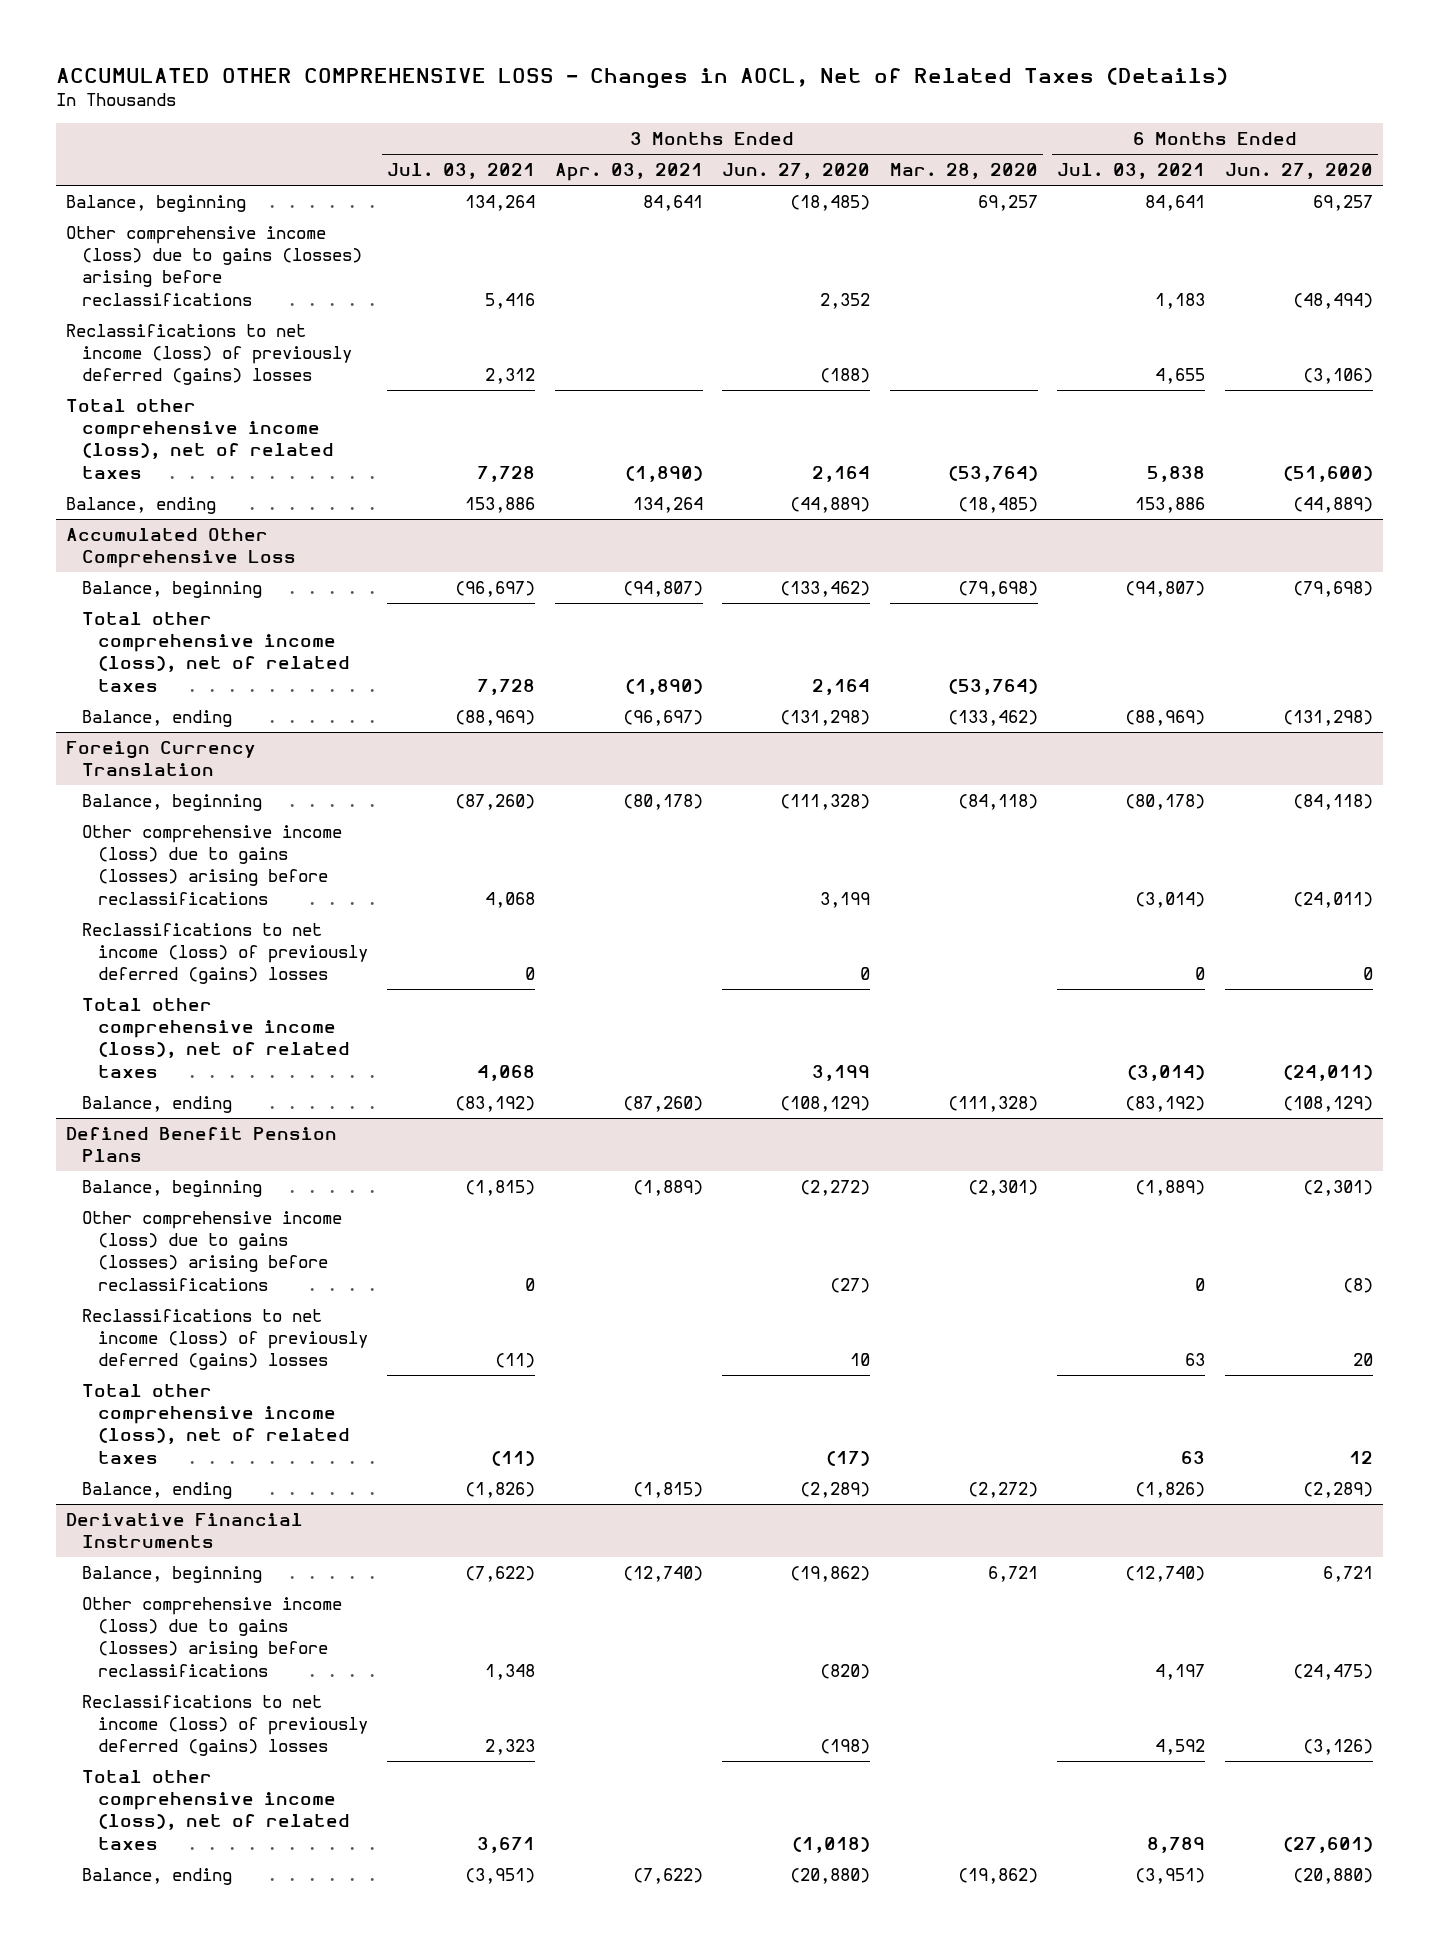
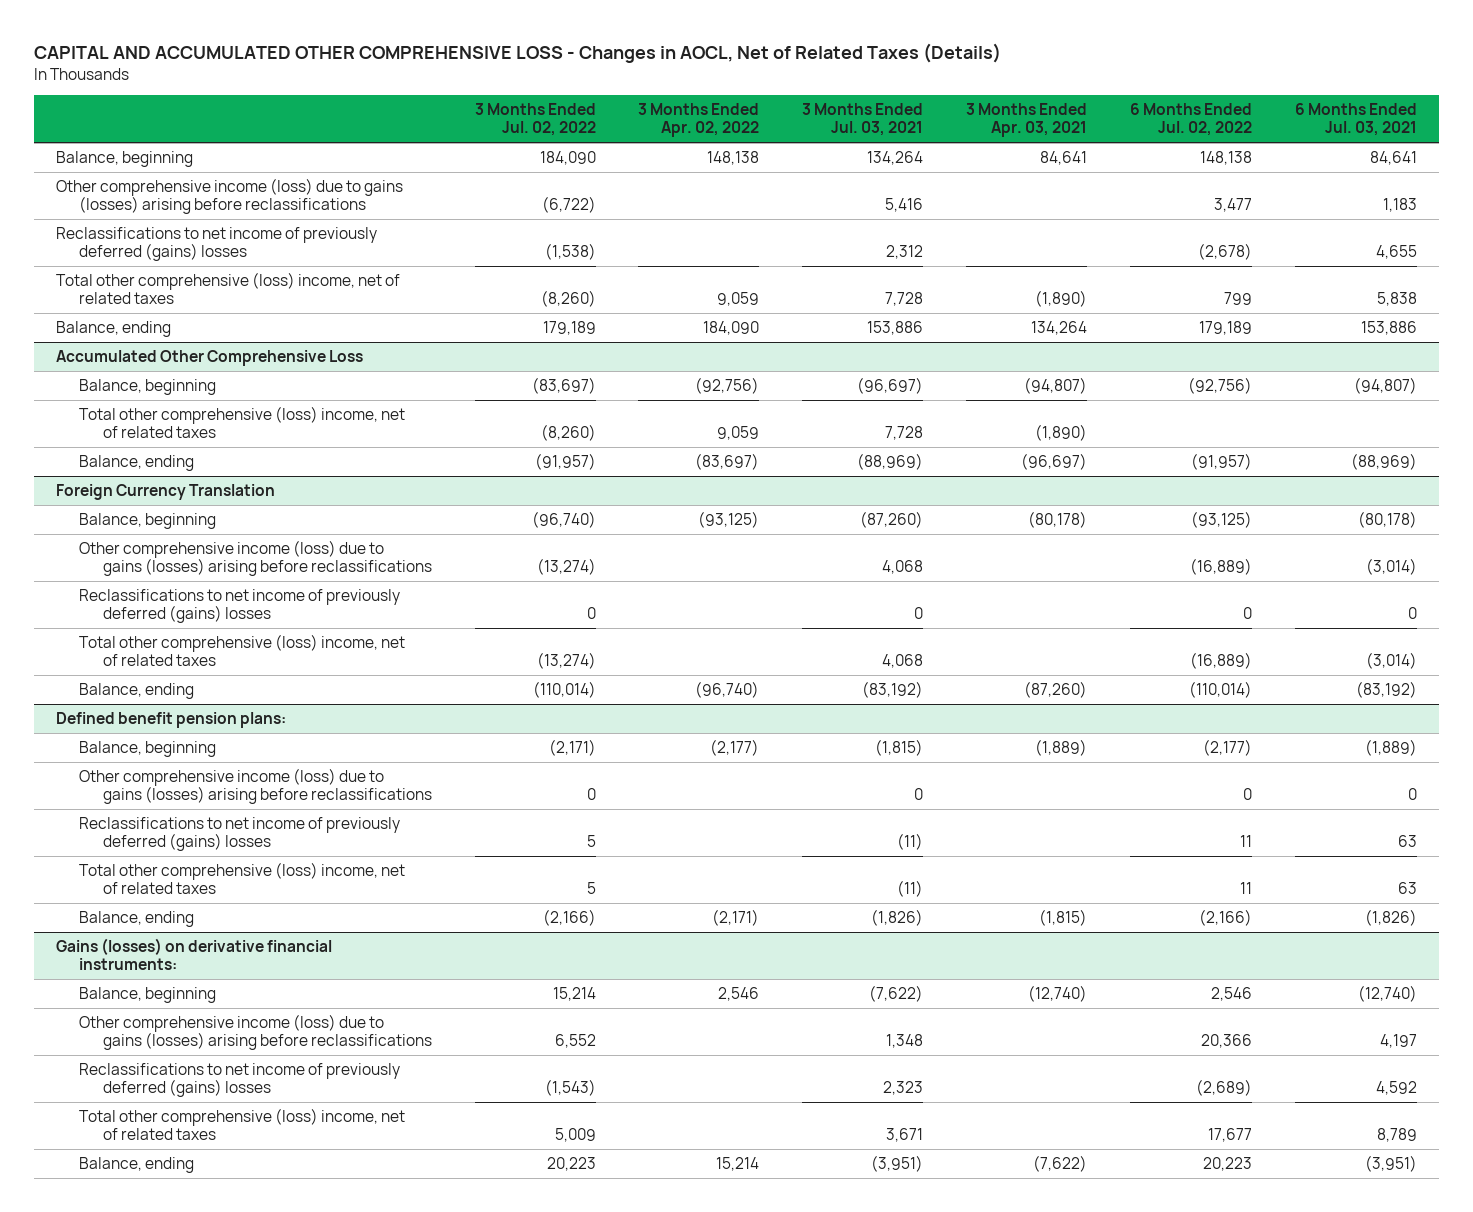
[56,66,1229,88] ACCUMULATED OTHER COMPREHENSIVE LOSS - Changes in AOCL, Net of Related Taxes (Details) -> [34,42,1002,63] CAPITAL AND ACCUMULATED OTHER COMPREHENSIVE LOSS - Changes in AOCL, Net of Related Taxes (Details)
[722,163,871,180] Jun. 27, 2020 -> none
[889,163,1038,180] Mar. 28, 2020 -> none
[1224,163,1373,180] Jun. 27, 2020 -> none
none -> [474,103,596,137] 3 Months Ended Jul. 02, 2022
none -> [638,103,760,138] 3 Months Ended Apr. 02, 2022
none -> [1130,103,1253,137] 6 Months Ended Jul. 02, 2022
[65,324,352,386] Reclassifications to net income (loss) of previously deferred (gains) losses -> [55,227,377,262] Reclassifications to net income of previously deferred (gains) losses
[65,399,334,479] Total other comprehensive income (loss), net of related taxes -> [55,272,400,305] Total other comprehensive (loss) income, net of related taxes
[81,612,350,692] Total other comprehensive income (loss), net of related taxes -> [79,406,406,439] Total other comprehensive (loss) income, net of related taxes
[81,923,368,985] Reclassifications to net income (loss) of previously deferred (gains) losses -> [79,589,401,624] Reclassifications to net income of previously deferred (gains) losses
[81,998,350,1078] Total other comprehensive income (loss), net of related taxes -> [79,634,406,667] Total other comprehensive (loss) income, net of related taxes
[65,1127,337,1163] Defined Benefit Pension Plans -> [55,712,286,729] Defined benefit pension plans:
[81,1309,368,1371] Reclassifications to net income (loss) of previously deferred (gains) losses -> [79,817,401,852] Reclassifications to net income of previously deferred (gains) losses
[81,1384,350,1464] Total other comprehensive income (loss), net of related taxes -> [79,862,406,895] Total other comprehensive (loss) income, net of related taxes
[65,1513,303,1549] Derivative Financial Instruments -> [55,938,332,971] Gains (losses) on derivative financial instruments:
[81,1695,368,1757] Reclassifications to net income (loss) of previously deferred (gains) losses -> [79,1063,401,1098] Reclassifications to net income of previously deferred (gains) losses
[81,1770,350,1850] Total other comprehensive income (loss), net of related taxes -> [79,1108,406,1141] Total other comprehensive (loss) income, net of related taxes

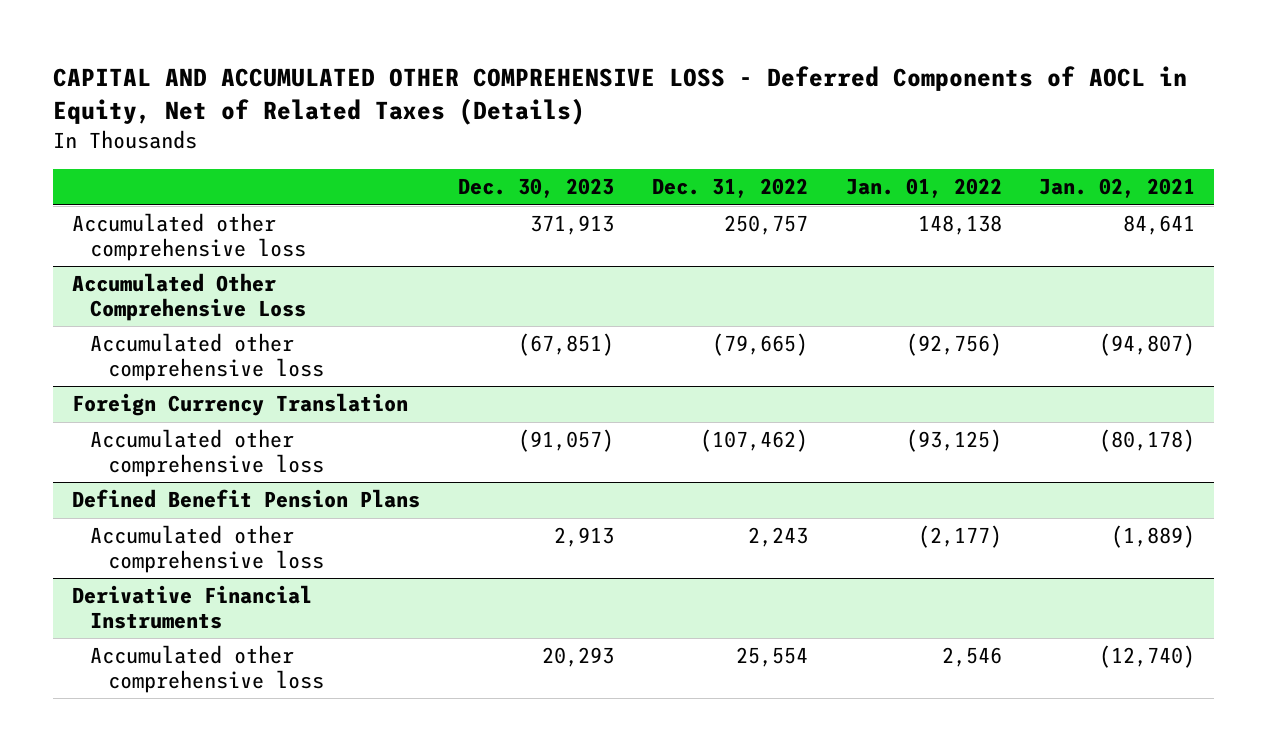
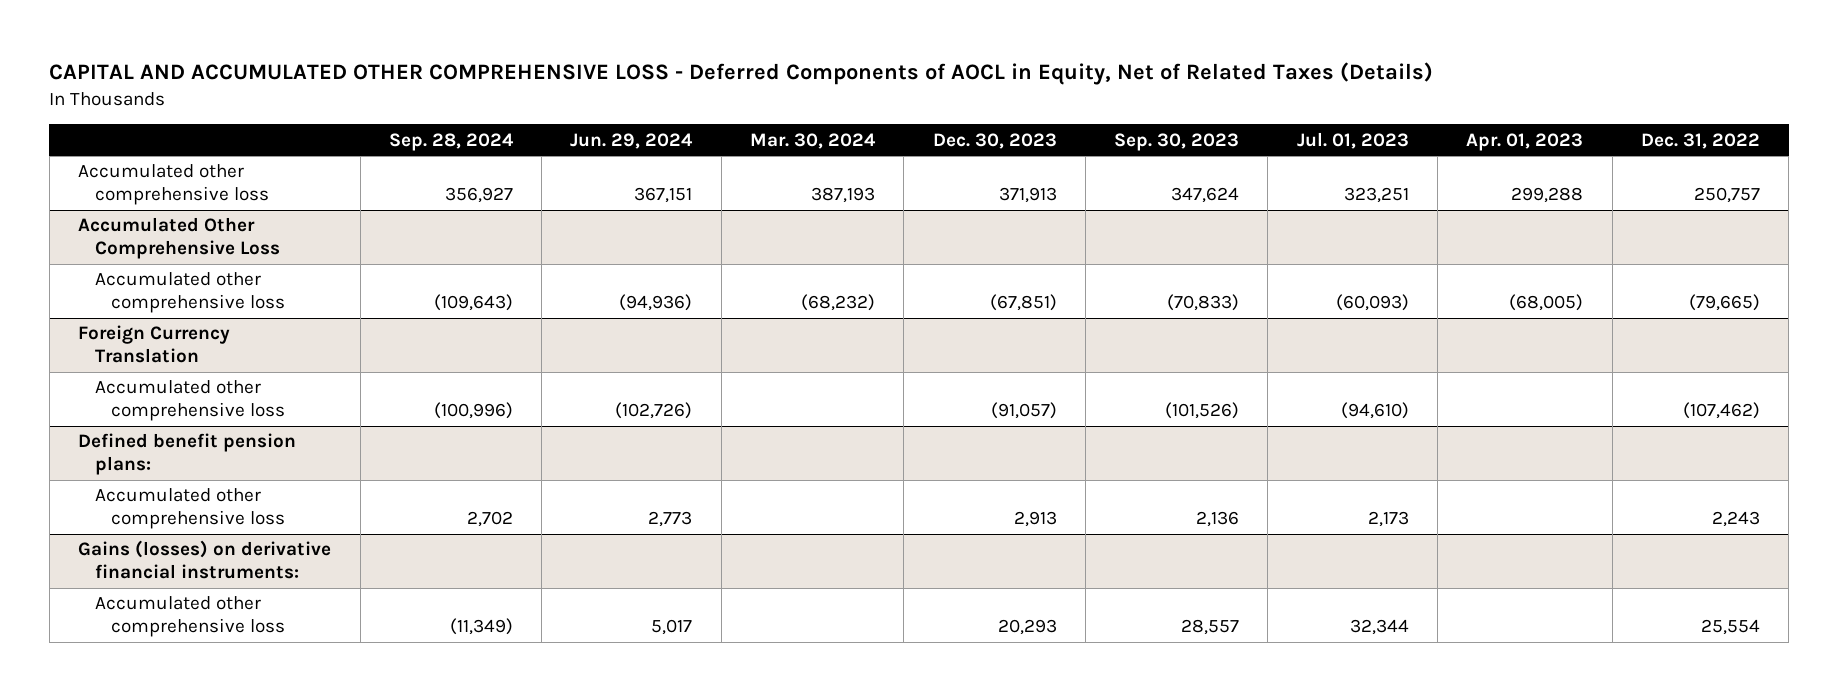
[845,178,1002,199] Jan. 01, 2022 -> none
[1039,178,1196,199] Jan. 02, 2021 -> none
none -> [388,132,514,151] Sep. 28, 2024
none -> [570,132,694,149] Jun. 29, 2024
none -> [750,132,877,149] Mar. 30, 2024
none -> [1114,132,1240,151] Sep. 30, 2023
none -> [1296,131,1409,149] Jul. 01, 2023
none -> [1466,132,1584,151] Apr. 01, 2023
[71,489,420,509] Defined Benefit Pension Plans -> [78,433,297,476] Defined benefit pension plans:
[71,585,312,629] Derivative Financial Instruments -> [78,540,332,580] Gains (losses) on derivative financial instruments:

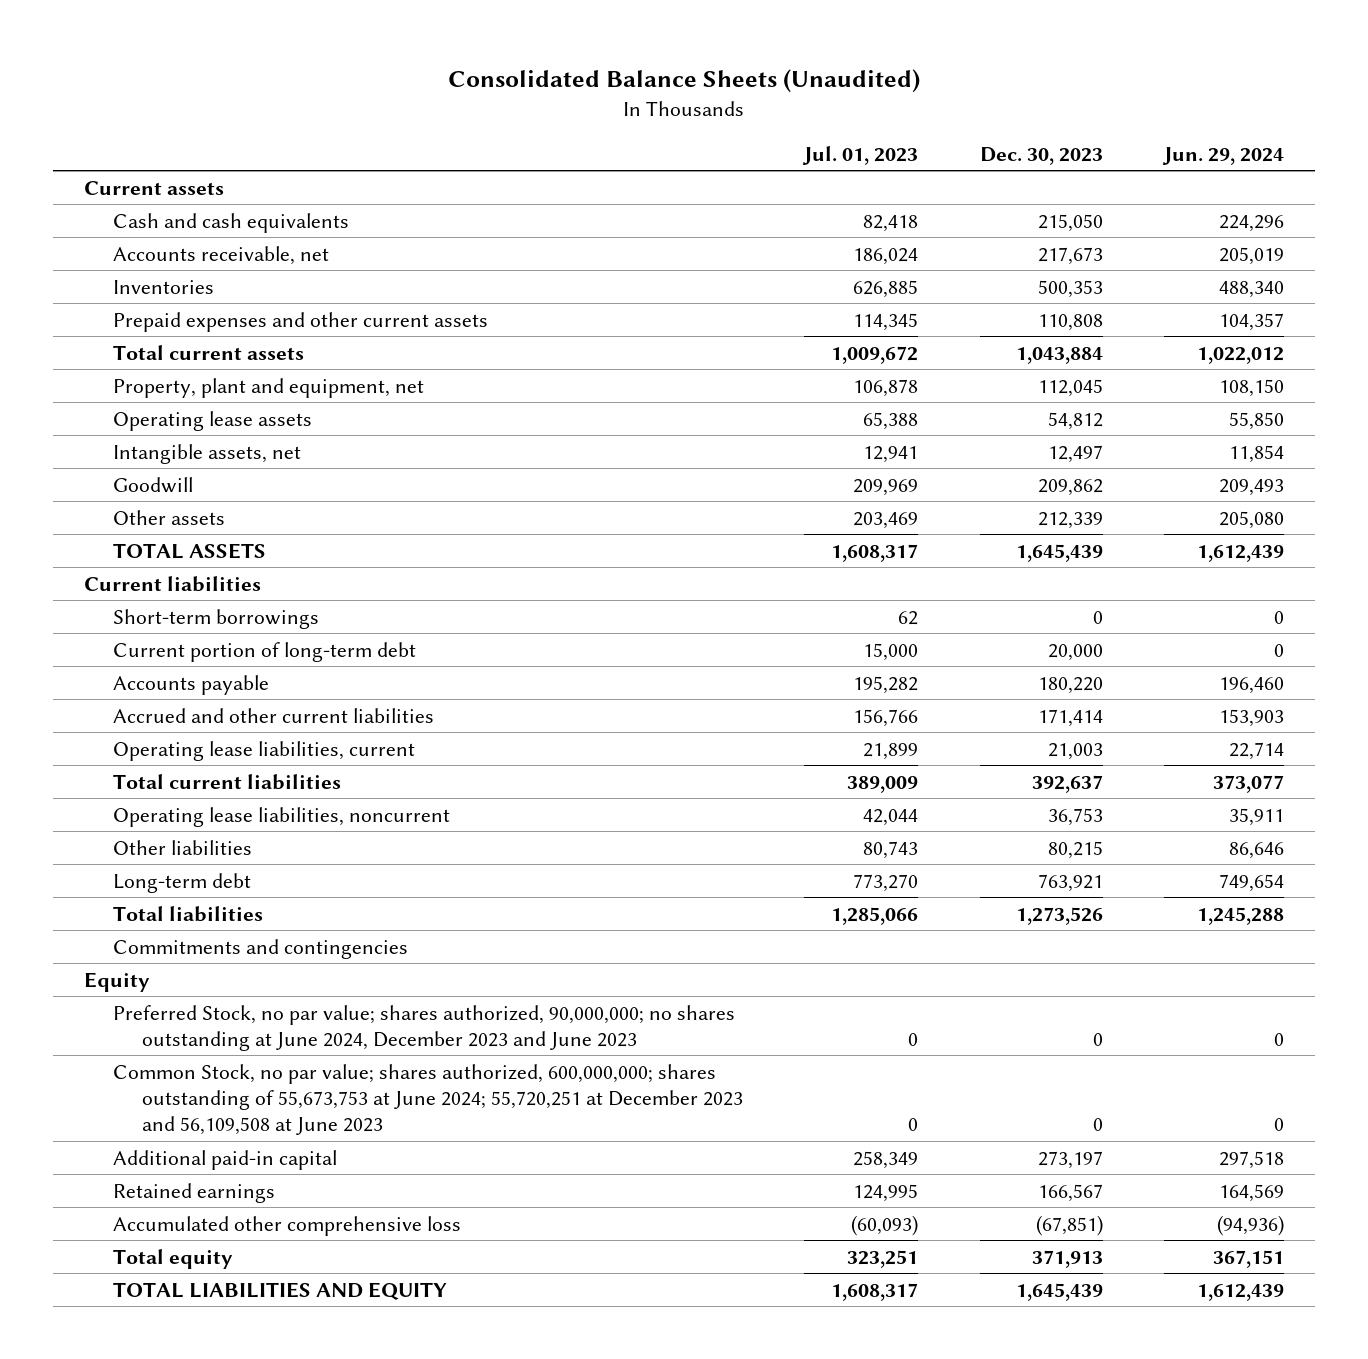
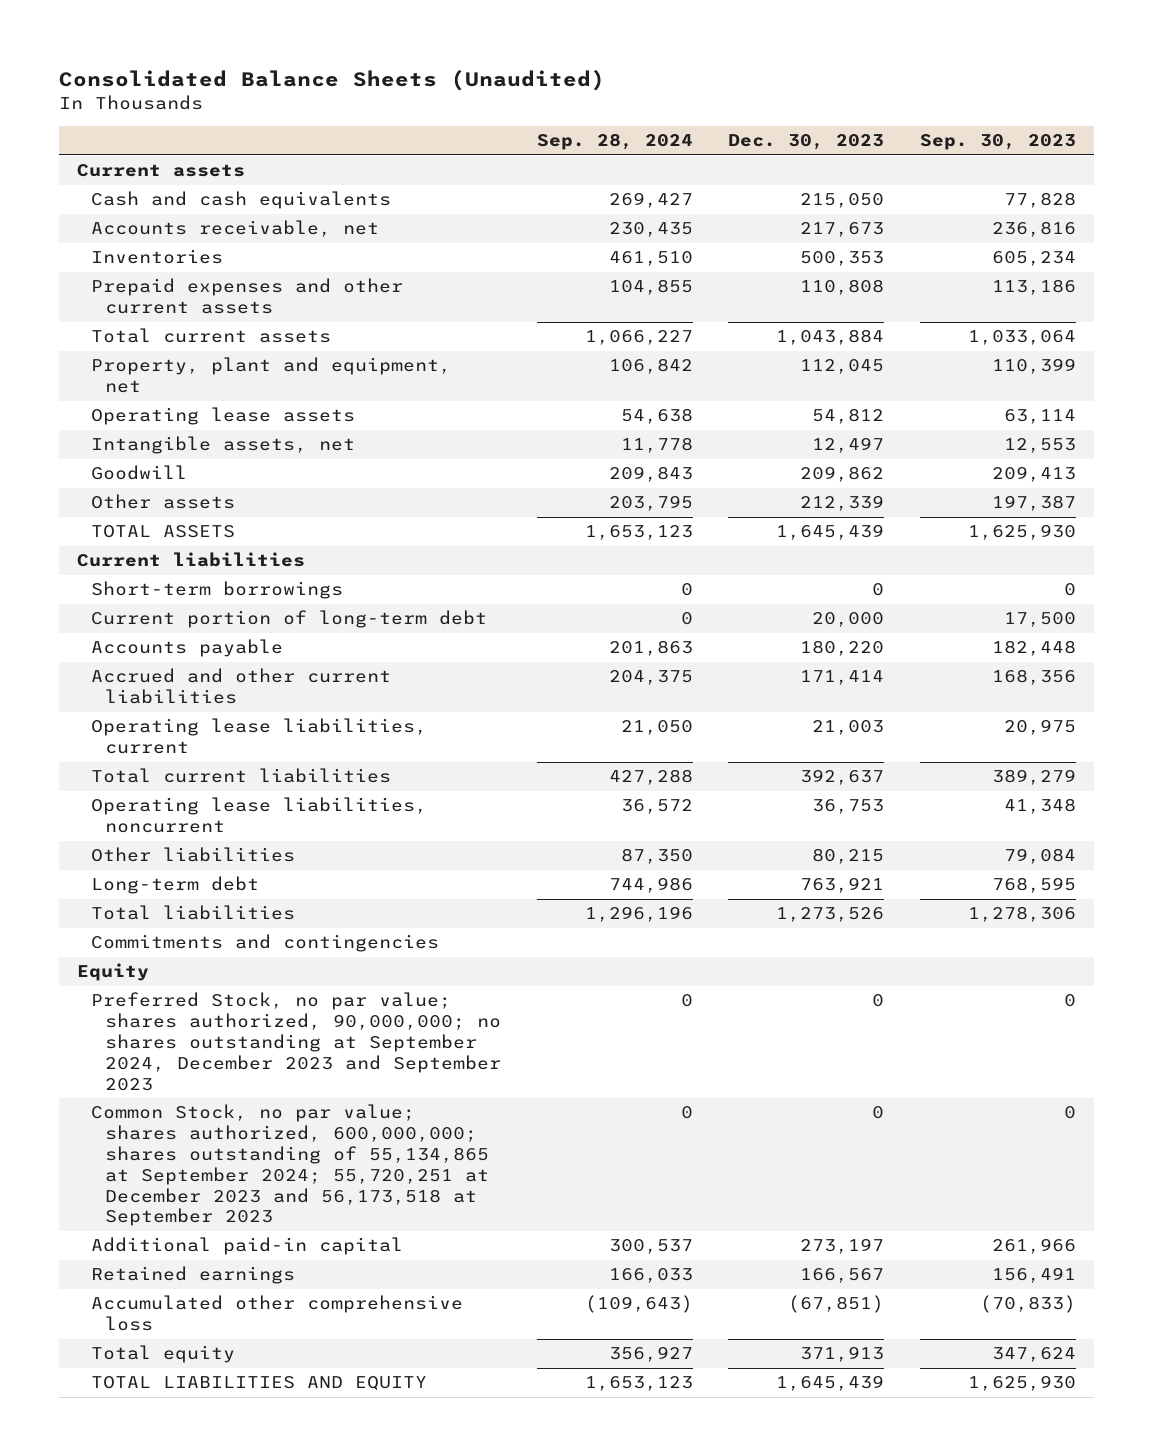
[802,145,919,165] Jul. 01, 2023 -> none
[1162,146,1285,165] Jun. 29, 2024 -> none
none -> [536,133,693,151] Sep. 28, 2024
none -> [920,134,1077,151] Sep. 30, 2023
[112,1004,735,1051] Preferred Stock, no par value; shares authorized, 90,000,000; no shares outstanding at June 2024, December 2023 and June 2023 -> [91,992,502,1091] Preferred Stock, no par value; shares authorized, 90,000,000; no shares outstanding at September 2024, December 2023 and September 2023
[112,1063,743,1136] Common Stock, no par value; shares authorized, 600,000,000; shares outstanding of 55,673,753 at June 2024; 55,720,251 at December 2023 and 56,109,508 at June 2023 -> [91,1104,490,1227] Common Stock, no par value; shares authorized, 600,000,000; shares outstanding of 55,134,865 at September 2024; 55,720,251 at December 2023 and 56,173,518 at September 2023

